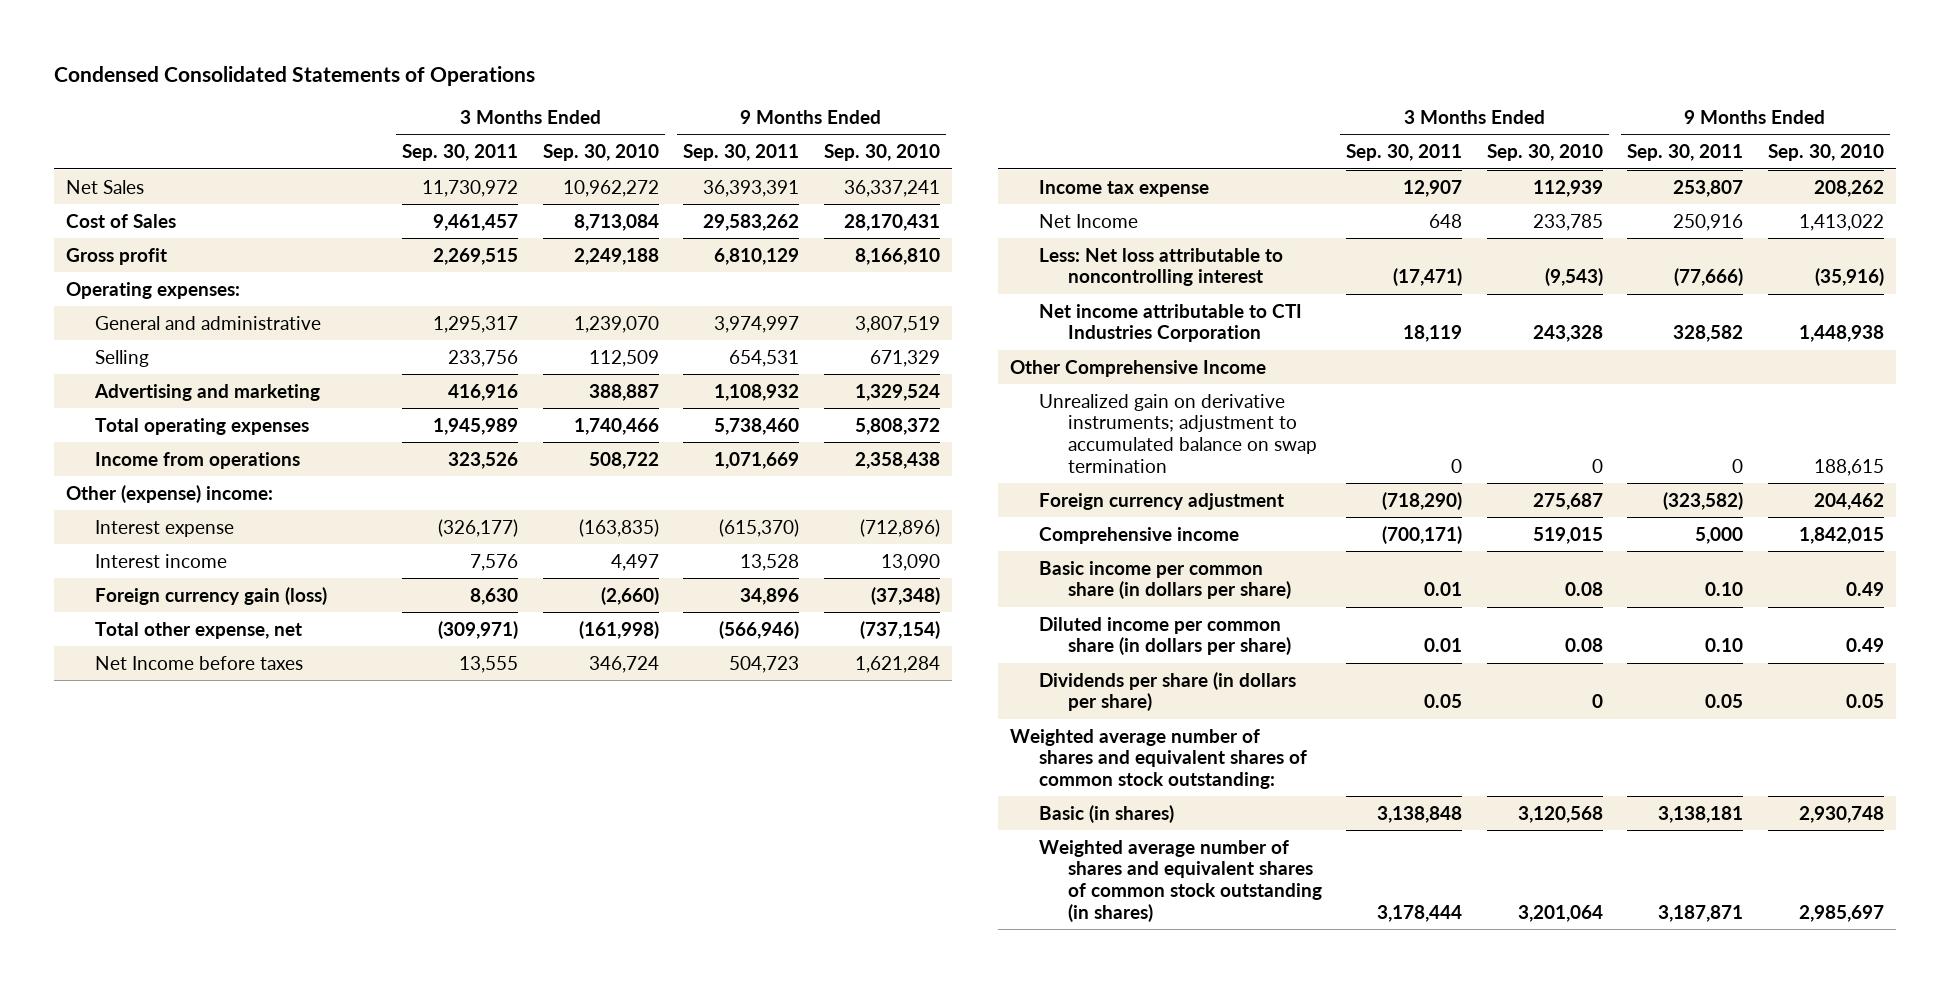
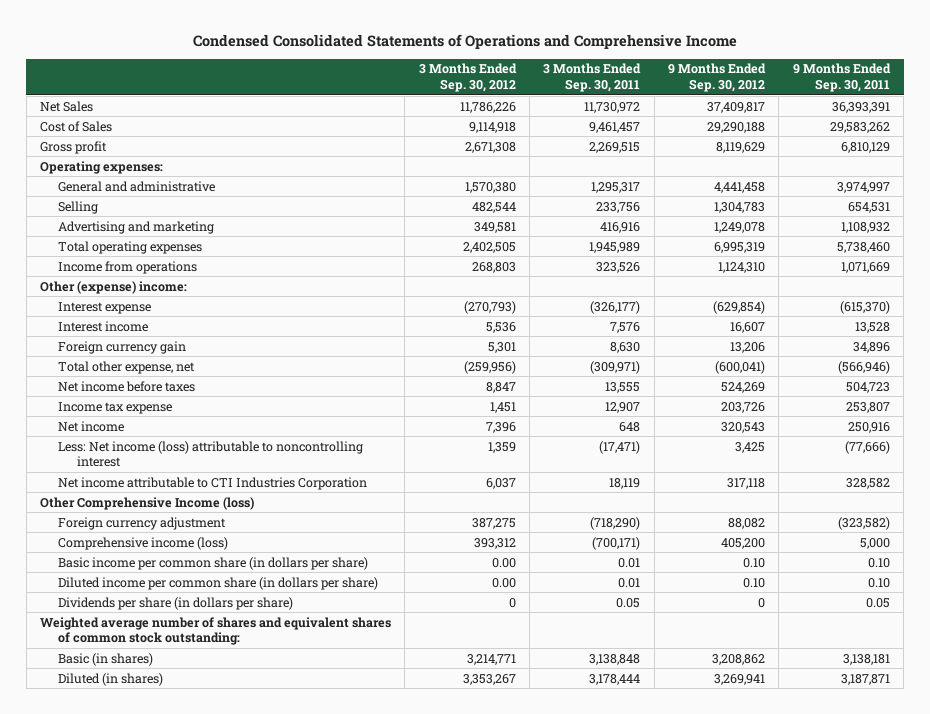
[53,66,535,87] Condensed Consolidated Statements of Operations -> [192,33,737,49] Condensed Consolidated Statements of Operations and Comprehensive Income
[542,144,659,162] Sep. 30, 2010 -> none
[823,144,940,162] Sep. 30, 2010 -> none
none -> [418,63,517,92] 3 Months Ended Sep. 30, 2012
none -> [668,63,767,92] 9 Months Ended Sep. 30, 2012
[94,586,327,605] Foreign currency gain (loss) -> [58,340,187,354] Foreign currency gain
[94,655,303,670] Net Income before taxes -> [58,380,196,392] Net income before taxes
[1039,213,1139,228] Net Income -> [58,420,125,432] Net income
[1039,247,1284,287] Less: Net loss attributable to noncontrolling interest -> [58,440,364,468] Less: Net income (loss) attributable to noncontrolling interest
[1039,393,1318,473] Unrealized gain on derivative instruments; adjustment to accumulated balance on swap termination -> none
[1010,359,1267,377] Other Comprehensive Income -> [39,496,254,510] Other Comprehensive Income (loss)
[1039,526,1240,544] Comprehensive income -> [58,536,229,550] Comprehensive income (loss)
[1039,839,1323,922] Weighted average number of shares and equivalent shares of common stock outstanding (in shares) -> [58,672,164,686] Diluted (in shares)

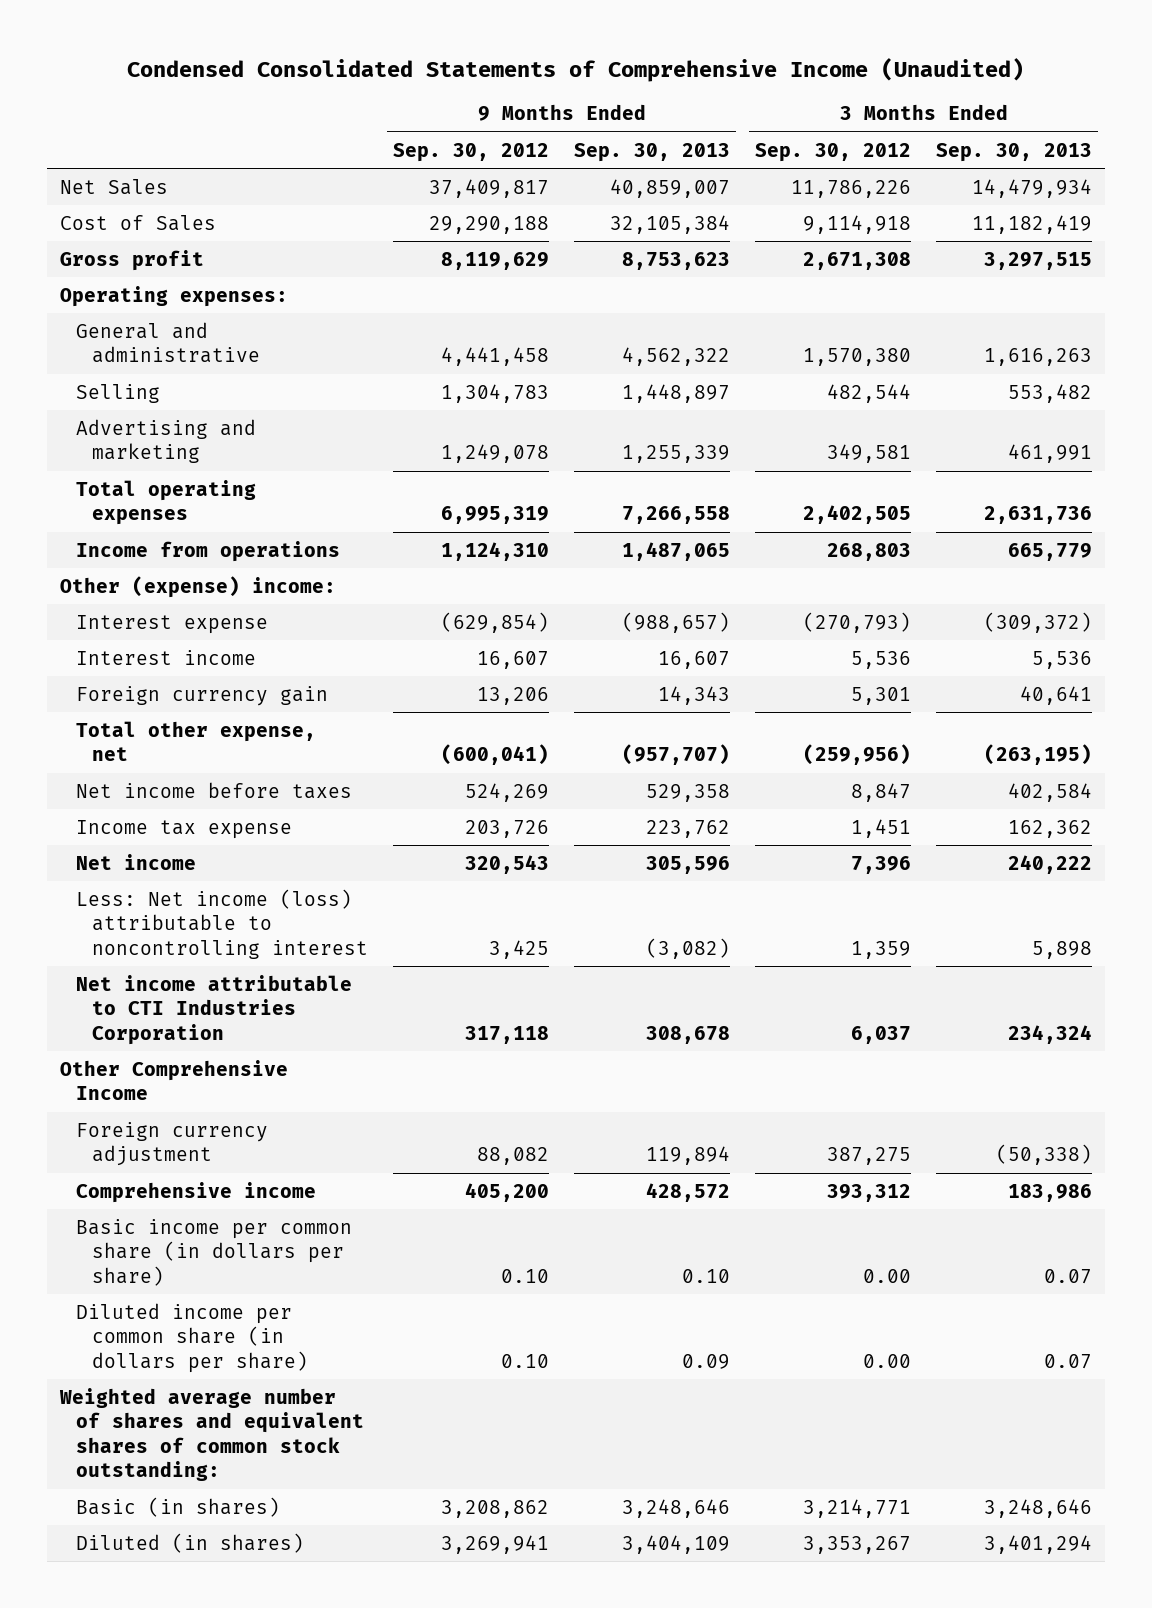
[192,33,737,49] Condensed Consolidated Statements of Operations and Comprehensive Income -> [126,57,1024,82] Condensed Consolidated Statements of Comprehensive Income (Unaudited)
[543,63,642,92] 3 Months Ended Sep. 30, 2011 -> none
[792,63,891,92] 9 Months Ended Sep. 30, 2011 -> none
none -> [574,142,731,162] Sep. 30, 2013
none -> [936,142,1093,162] Sep. 30, 2013
[39,496,254,510] Other Comprehensive Income (loss) -> [59,1059,288,1101] Other Comprehensive Income
[58,536,229,550] Comprehensive income (loss) -> [75,1181,316,1203] Comprehensive income
[58,596,294,610] Dividends per share (in dollars per share) -> none

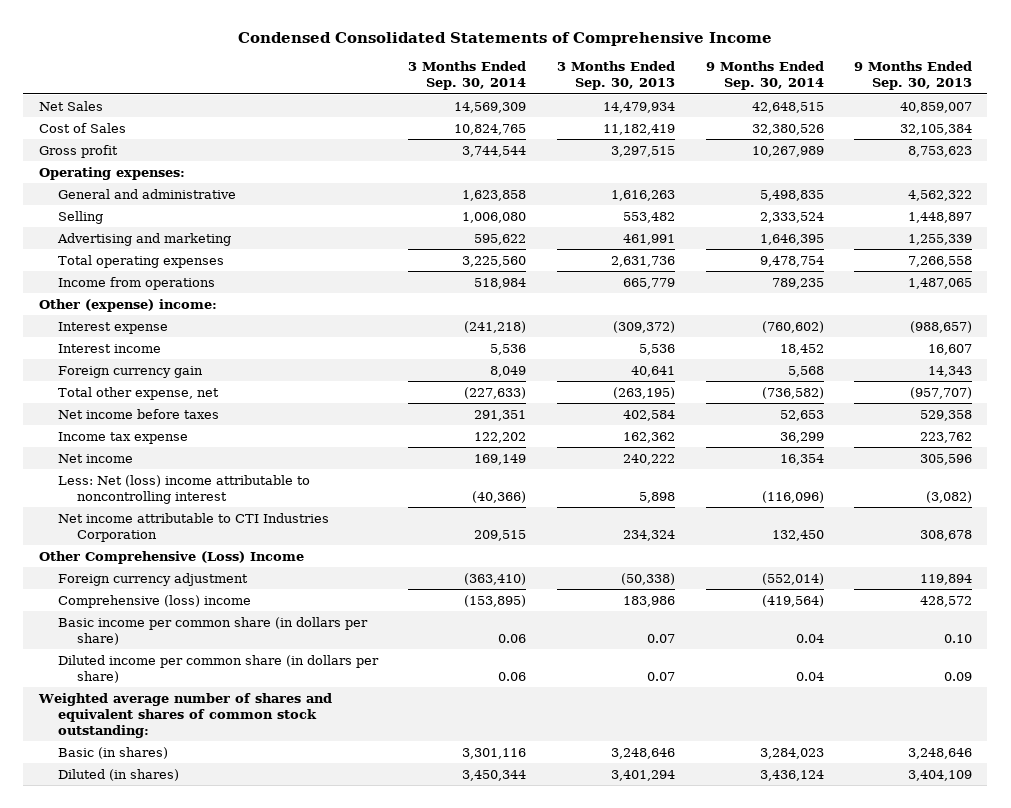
[126,57,1024,82] Condensed Consolidated Statements of Comprehensive Income (Unaudited) -> [238,32,773,47] Condensed Consolidated Statements of Comprehensive Income
[392,142,549,162] Sep. 30, 2012 -> none
[755,142,912,162] Sep. 30, 2012 -> none
none -> [408,61,527,91] 3 Months Ended Sep. 30, 2014
none -> [705,61,824,91] 9 Months Ended Sep. 30, 2014
[75,888,368,959] Less: Net income (loss) attributable to noncontrolling interest -> [57,474,310,504] Less: Net (loss) income attributable to noncontrolling interest
[59,1059,288,1101] Other Comprehensive Income -> [38,550,304,564] Other Comprehensive (Loss) Income
[75,1181,316,1203] Comprehensive income -> [57,594,251,608] Comprehensive (loss) income

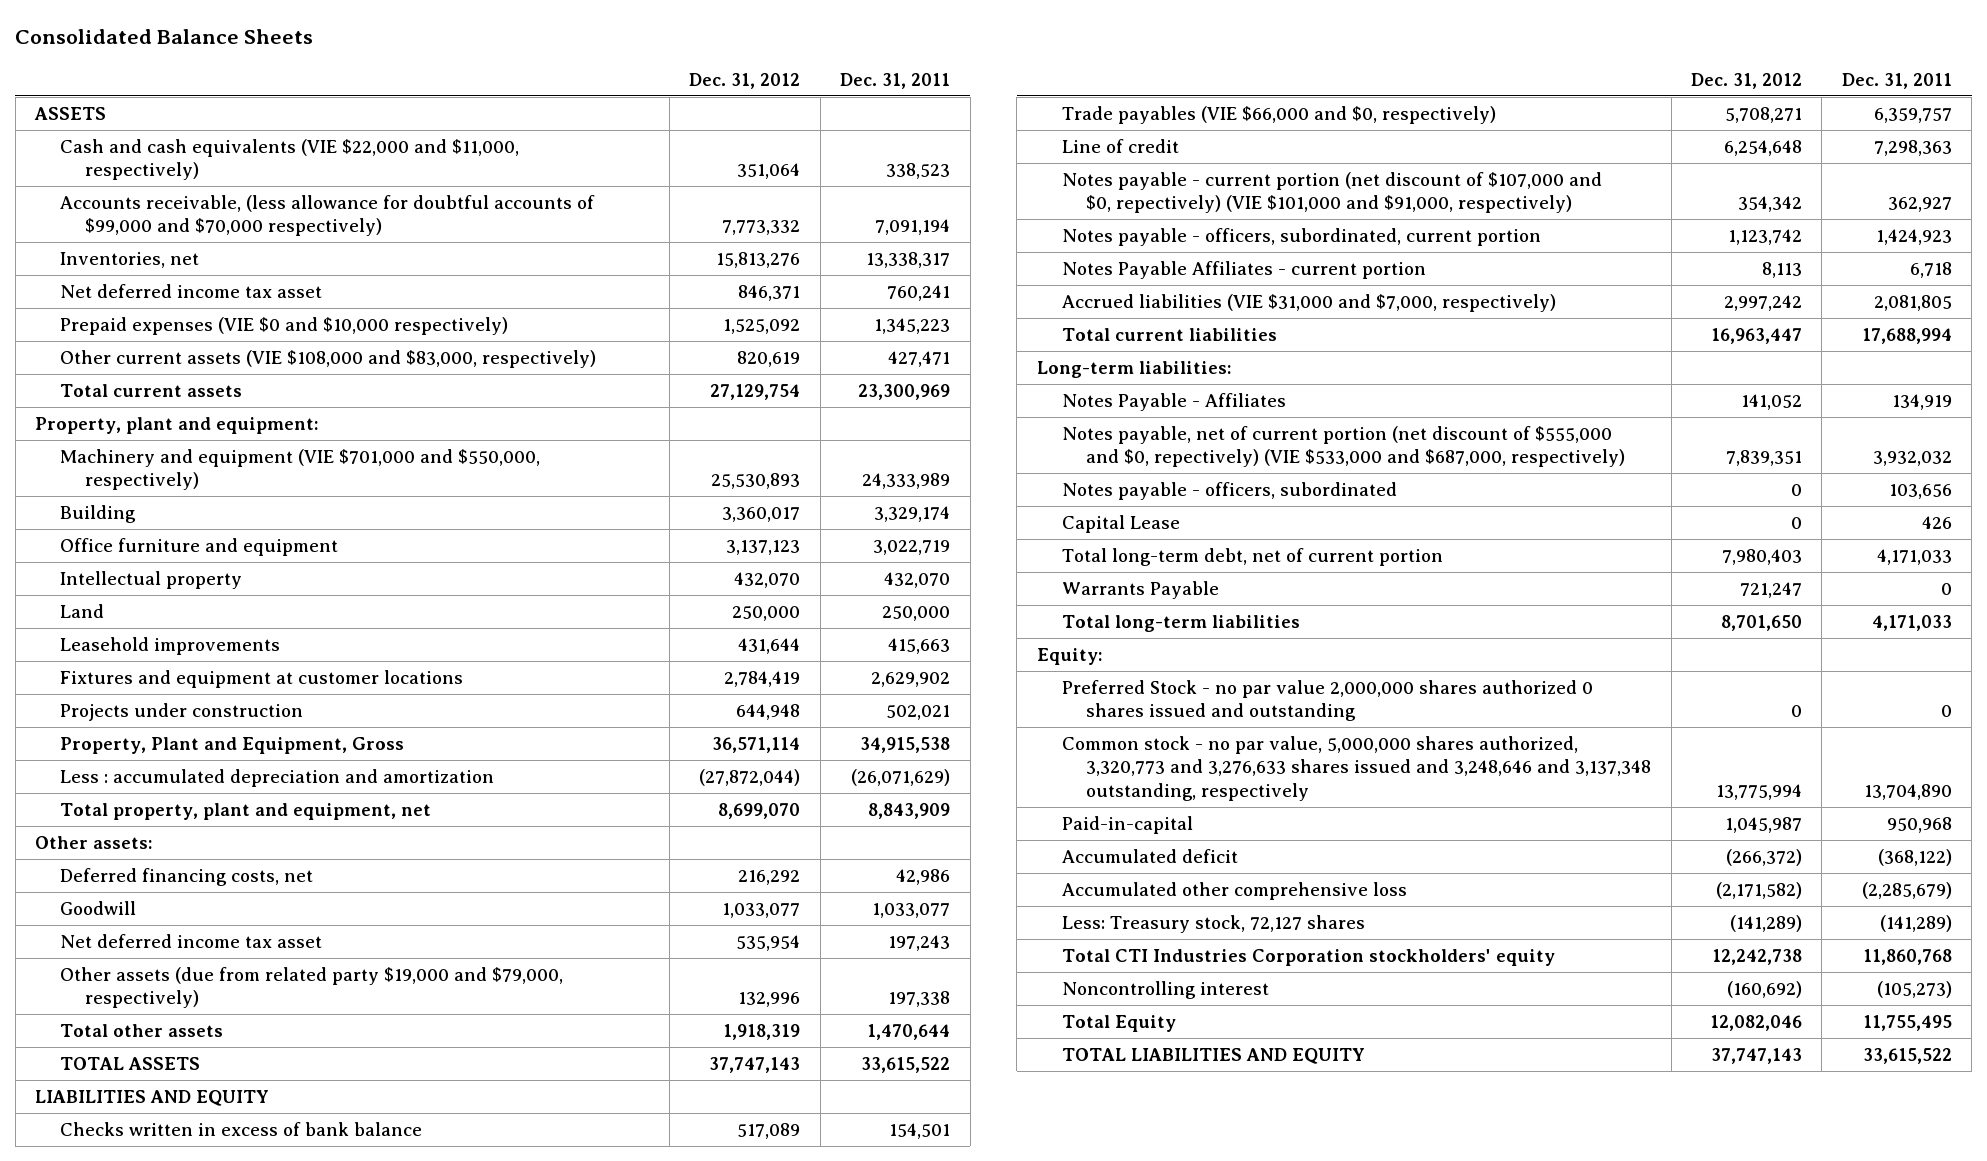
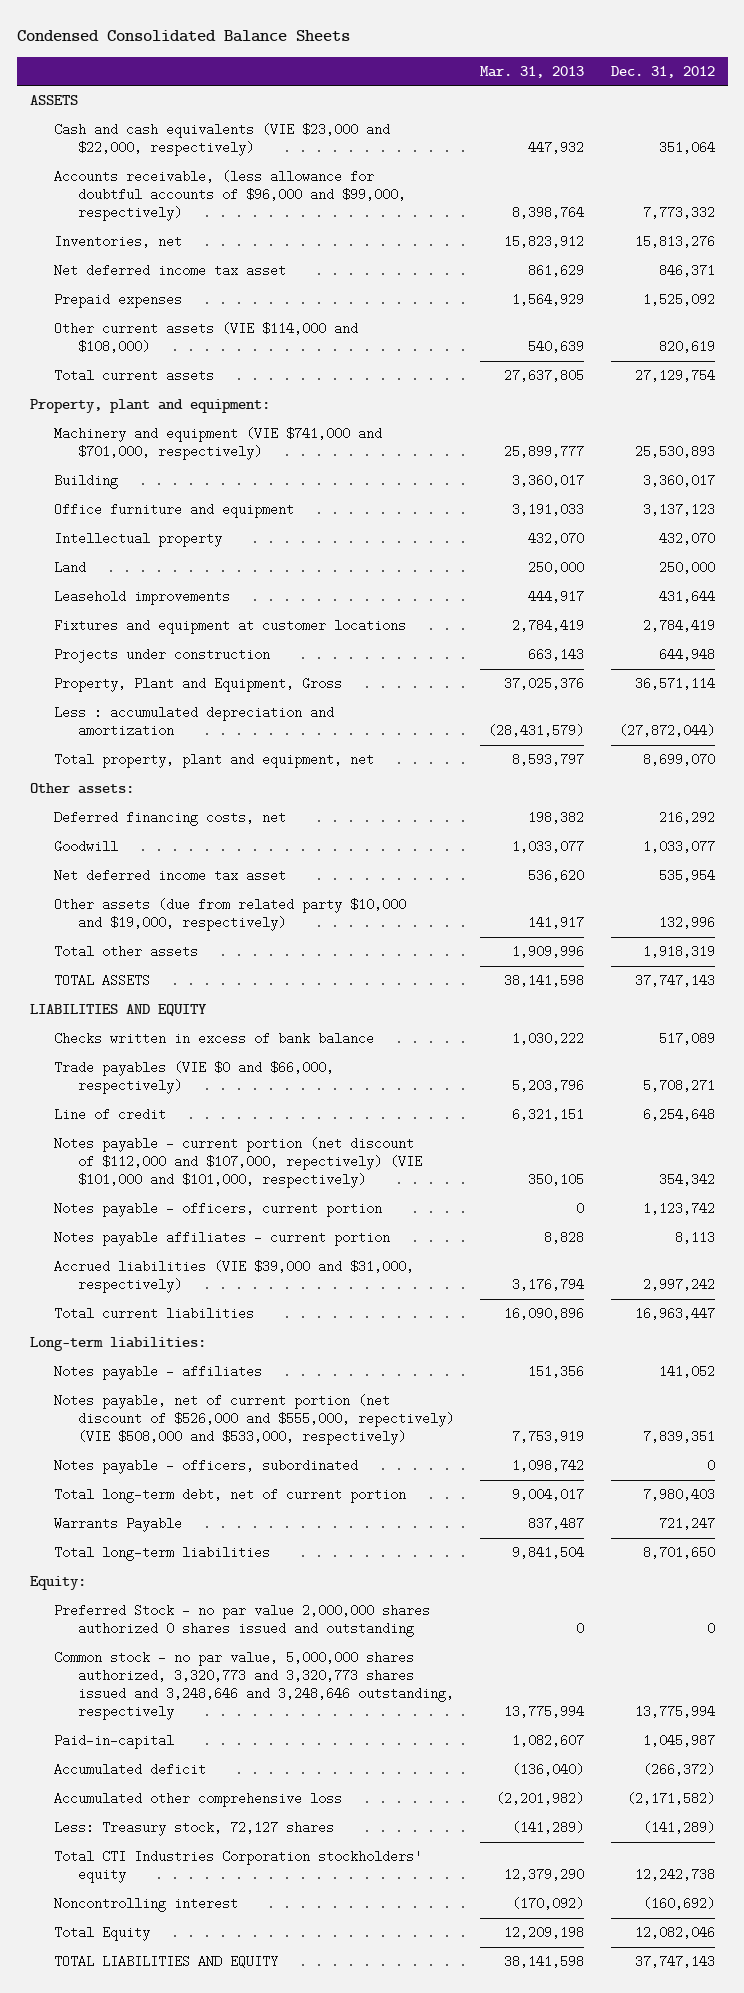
[15,29,314,45] Consolidated Balance Sheets -> [16,30,350,43] Condensed Consolidated Balance Sheets
[840,72,951,89] Dec. 31, 2011 -> none
none -> [480,65,585,78] Mar. 31, 2013
[59,138,519,181] Cash and cash equivalents (VIE $22,000 and $11,000, respectively) -> [54,123,391,157] Cash and cash equivalents (VIE $23,000 and $22,000, respectively)
[59,194,595,237] Accounts receivable, (less allowance for doubtful accounts of $99,000 and $70,000 respectively) -> [54,170,407,222] Accounts receivable, (less allowance for doubtful accounts of $96,000 and $99,000, respectively)
[59,316,508,335] Prepaid expenses (VIE $0 and $10,000 respectively) -> [54,293,183,309] Prepaid expenses
[59,349,596,368] Other current assets (VIE $108,000 and $83,000, respectively) -> [54,322,359,354] Other current assets (VIE $114,000 and $108,000)
[59,448,540,491] Machinery and equipment (VIE $701,000 and $550,000, respectively) -> [54,427,383,461] Machinery and equipment (VIE $741,000 and $701,000, respectively)
[59,966,563,1009] Other assets (due from related party $19,000 and $79,000, respectively) -> [54,898,407,932] Other assets (due from related party $10,000 and $19,000, respectively)
[1061,105,1496,124] Trade payables (VIE $66,000 and $0, respectively) -> [54,1061,335,1095] Trade payables (VIE $0 and $66,000, respectively)
[1061,171,1602,214] Notes payable - current portion (net discount of $107,000 and $0, repectively) (VIE $101,000 and $91,000, respectively) -> [54,1137,423,1189] Notes payable - current portion (net discount of $112,000 and $107,000, repectively) (VIE $101,000 and $101,000, respectively)
[1061,227,1541,246] Notes payable - officers, subordinated, current portion -> [54,1202,383,1218] Notes payable - officers, current portion
[1061,260,1426,279] Notes Payable Affiliates - current portion -> [54,1231,391,1247] Notes payable affiliates - current portion
[1061,293,1556,312] Accrued liabilities (VIE $31,000 and $7,000, respectively) -> [54,1260,415,1294] Accrued liabilities (VIE $39,000 and $31,000, respectively)
[1061,392,1286,411] Notes Payable - Affiliates -> [54,1365,263,1381] Notes payable - affiliates
[1061,425,1626,468] Notes payable, net of current portion (net discount of $555,000 and $0, repectively) (VIE $533,000 and $687,000, respectively) -> [54,1394,455,1446] Notes payable, net of current portion (net discount of $526,000 and $555,000, repectively) (VIE $508,000 and $533,000, respectively)
[1061,514,1180,533] Capital Lease -> none
[1061,735,1652,801] Common stock - no par value, 5,000,000 shares authorized, 3,320,773 and 3,276,633 shares issued and 3,248,646 and 3,137,348 outstanding, respectively -> [54,1651,455,1721] Common stock - no par value, 5,000,000 shares authorized, 3,320,773 and 3,320,773 shares issued and 3,248,646 and 3,248,646 outstanding, respectively

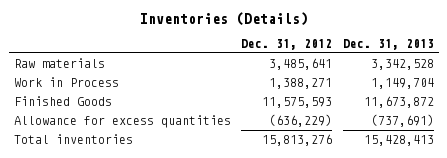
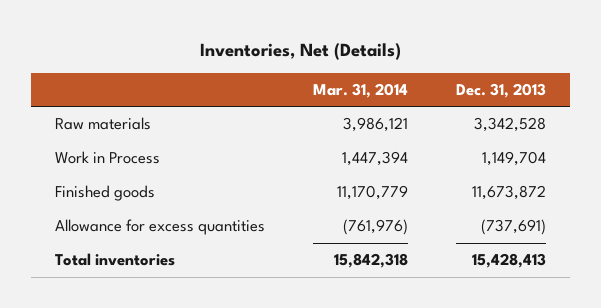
[139,11,308,26] Inventories (Details) -> [199,43,401,61] Inventories, Net (Details)
[241,38,333,50] Dec. 31, 2012 -> none
none -> [313,82,409,98] Mar. 31, 2014
[13,96,112,107] Finished Goods -> [55,185,156,202] Finished goods

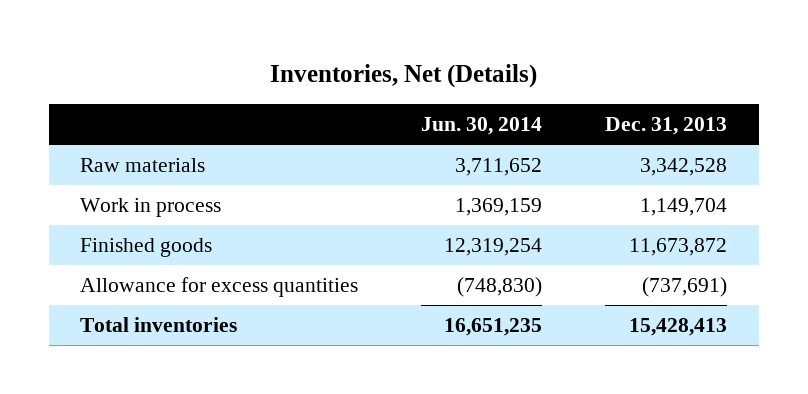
[313,82,409,98] Mar. 31, 2014 -> none
none -> [421,116,543,135] Jun. 30, 2014
[55,151,161,165] Work in Process -> [80,198,222,218] Work in process

